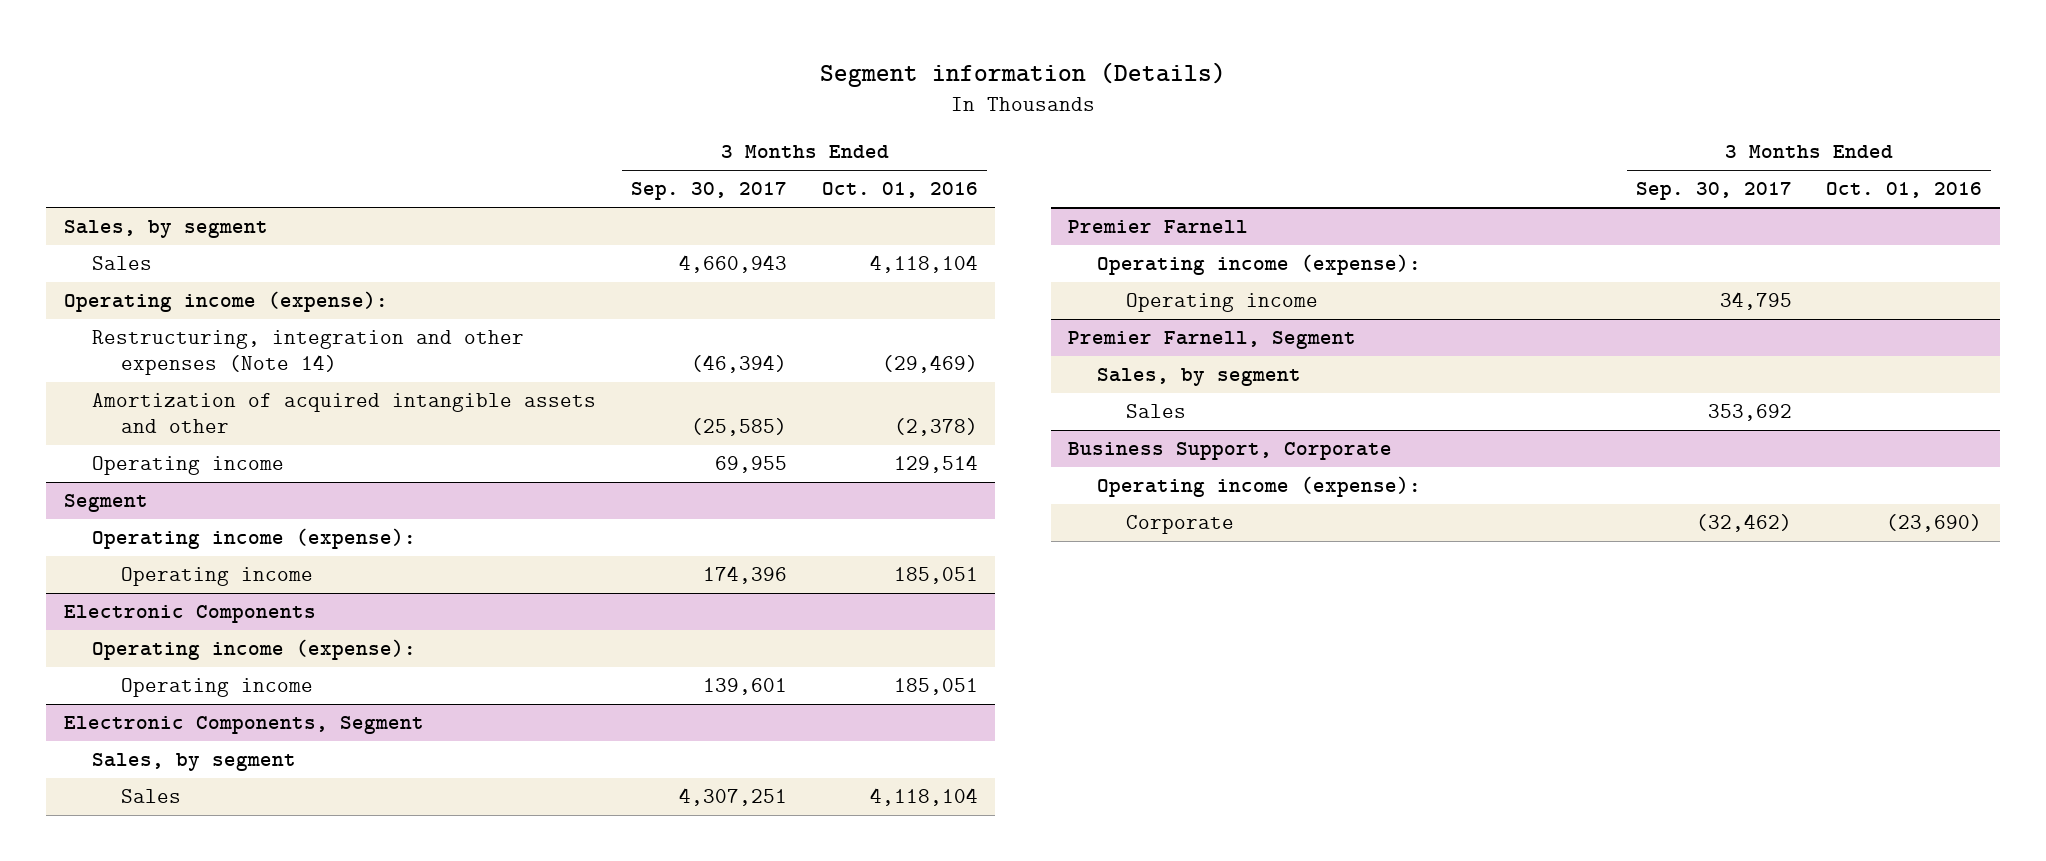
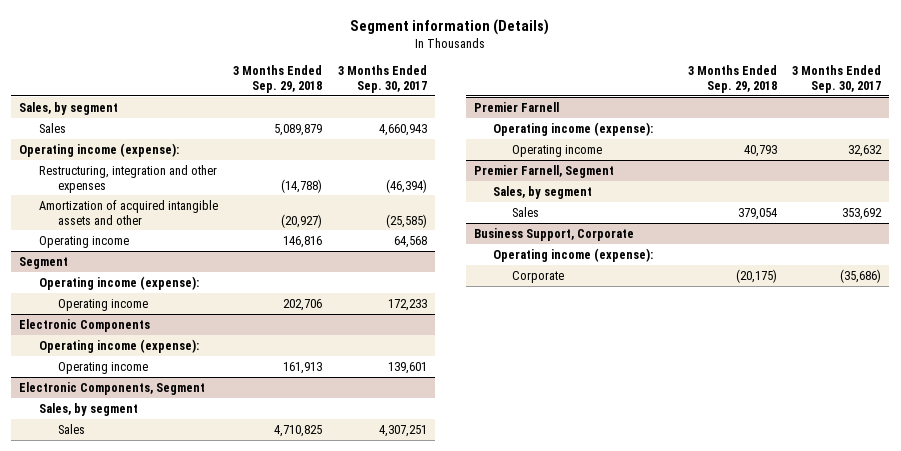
[821,182,978,199] Oct. 01, 2016 -> none
none -> [233,64,323,93] 3 Months Ended Sep. 29, 2018
[92,330,525,376] Restructuring, integration and other expenses (Note 14) -> [38,164,217,193] Restructuring, integration and other expenses
[715,456,788,474] 69,955 -> [393,235,427,248] 64,568
[703,566,788,585] 174,396 -> [387,298,427,311] 172,233
[1719,292,1792,311] 34,795 -> [848,144,883,157] 32,632
[1695,514,1792,533] (32,462) -> [840,268,882,283] (35,686)

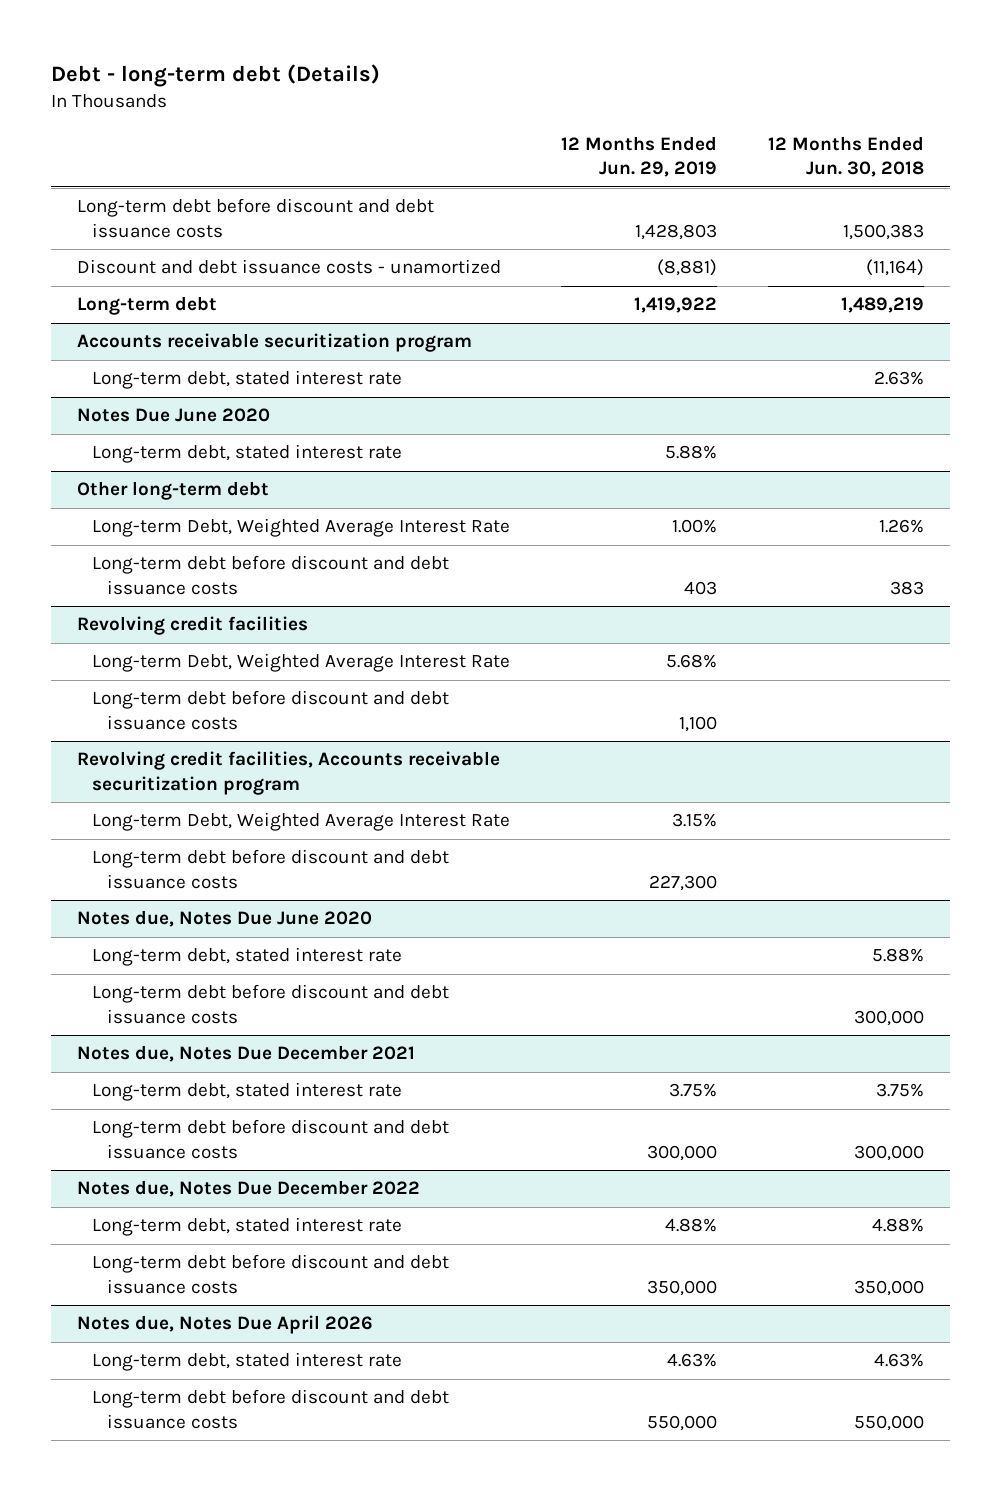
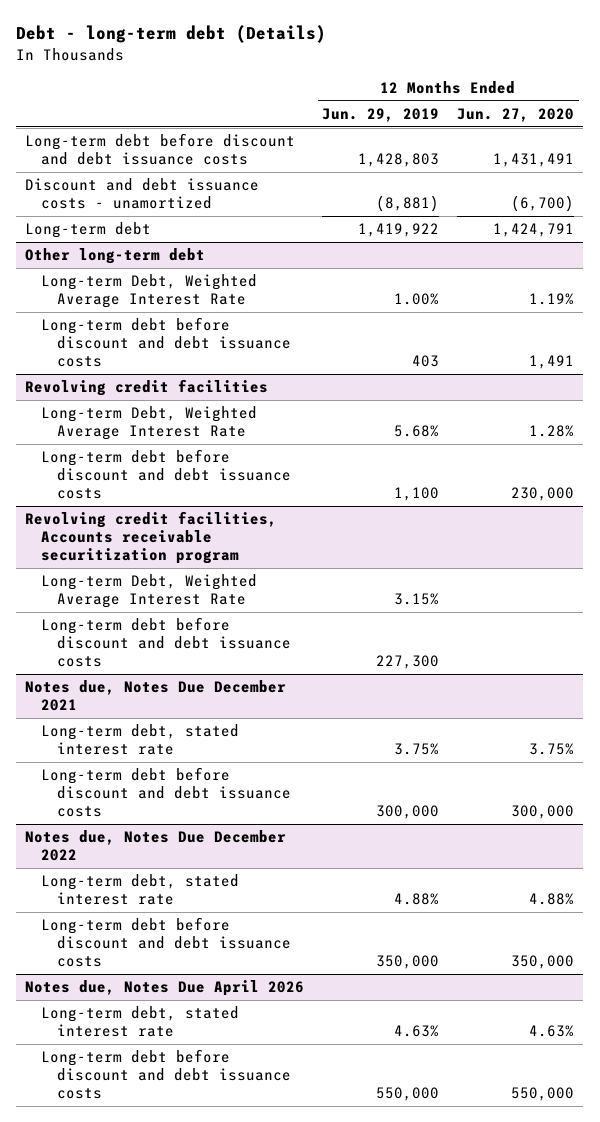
[768,135,925,178] 12 Months Ended Jun. 30, 2018 -> none
none -> [457,107,575,122] Jun. 27, 2020
[76,333,472,353] Accounts receivable securitization program -> none
[91,370,402,390] Long-term debt, stated interest rate -> none
[76,408,270,423] Notes Due June 2020 -> none
[91,444,402,464] Long-term debt, stated interest rate -> none
[76,910,372,928] Notes due, Notes Due June 2020 -> none
[91,947,402,967] Long-term debt, stated interest rate -> none
[91,984,449,1024] Long-term debt before discount and debt issuance costs -> none

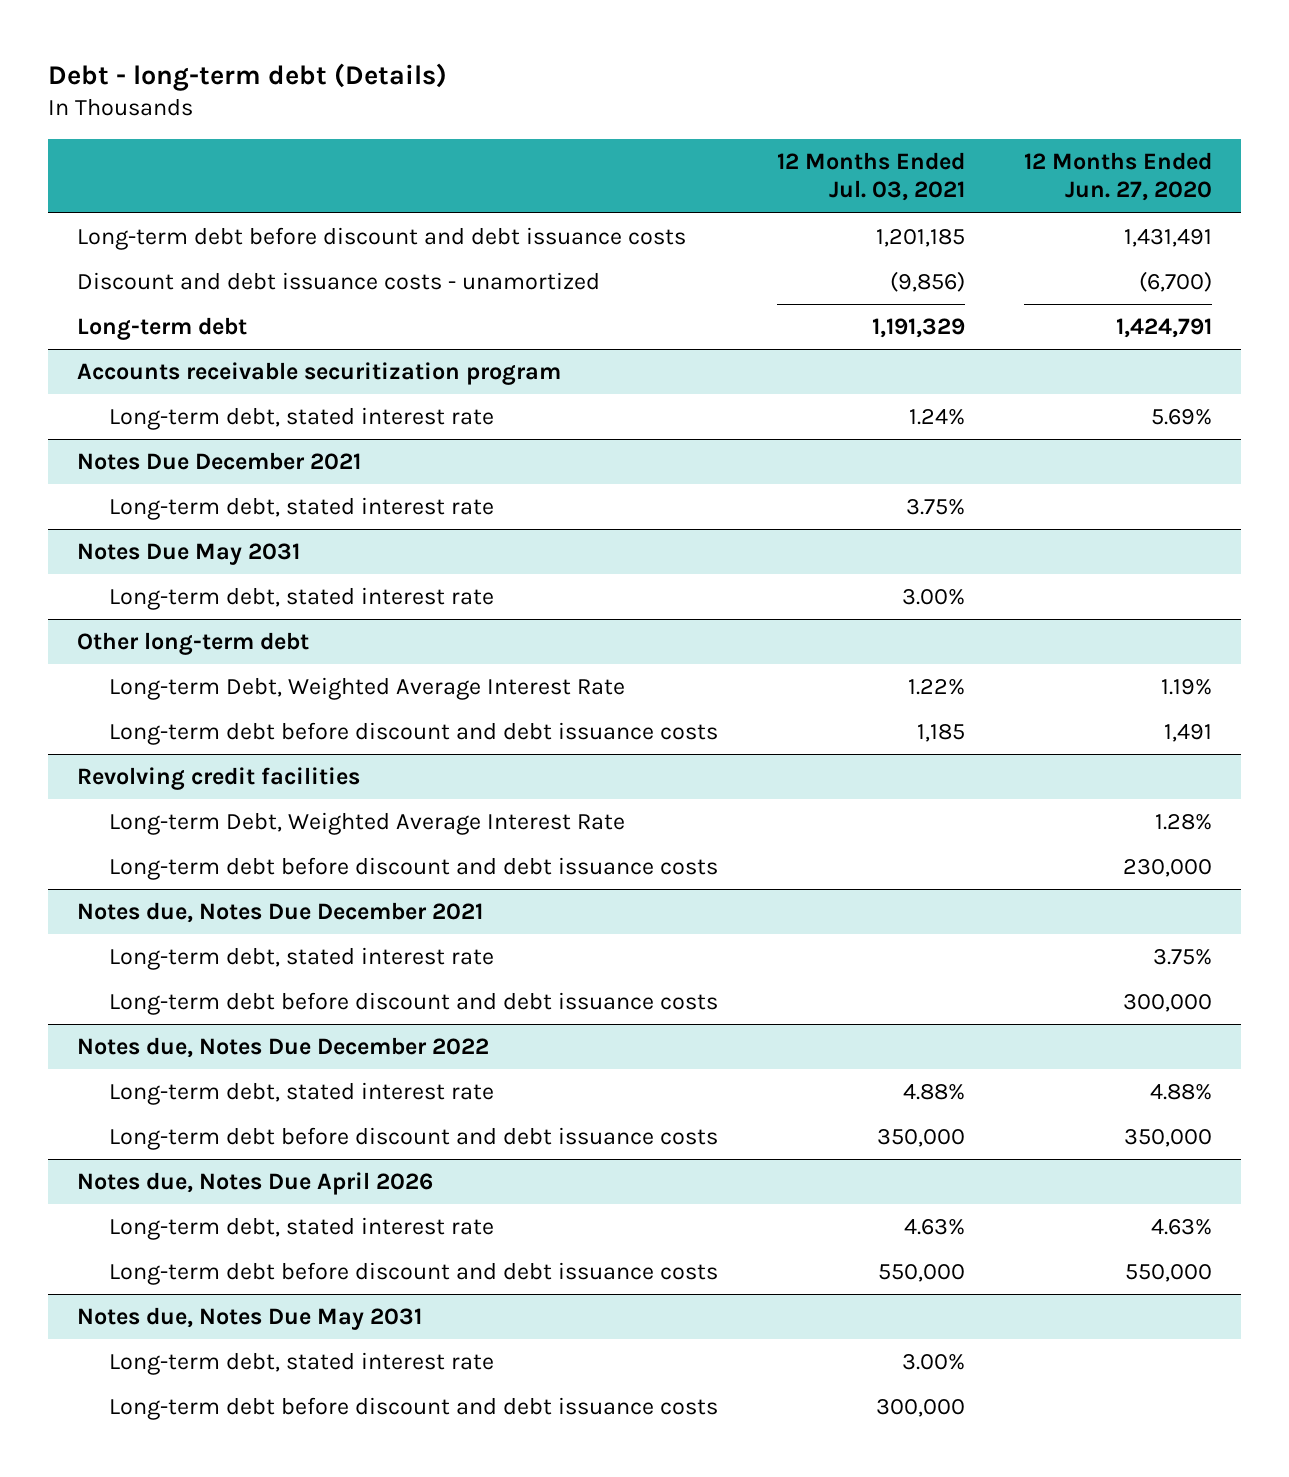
[322,107,440,122] Jun. 29, 2019 -> none
none -> [776,151,965,202] 12 Months Ended Jul. 03, 2021
none -> [77,361,562,385] Accounts receivable securitization program
none -> [109,406,495,430] Long-term debt, stated interest rate
none -> [77,451,362,470] Notes Due December 2021
none -> [109,496,495,520] Long-term debt, stated interest rate
none -> [77,542,301,565] Notes Due May 2031
none -> [109,586,495,610] Long-term debt, stated interest rate
[25,511,278,565] Revolving credit facilities, Accounts receivable securitization program -> none
[41,574,258,609] Long-term Debt, Weighted Average Interest Rate -> none
[41,617,292,668] Long-term debt before discount and debt issuance costs -> none
none -> [77,1306,423,1330] Notes due, Notes Due May 2031
none -> [109,1351,495,1375] Long-term debt, stated interest rate
none -> [109,1396,719,1420] Long-term debt before discount and debt issuance costs

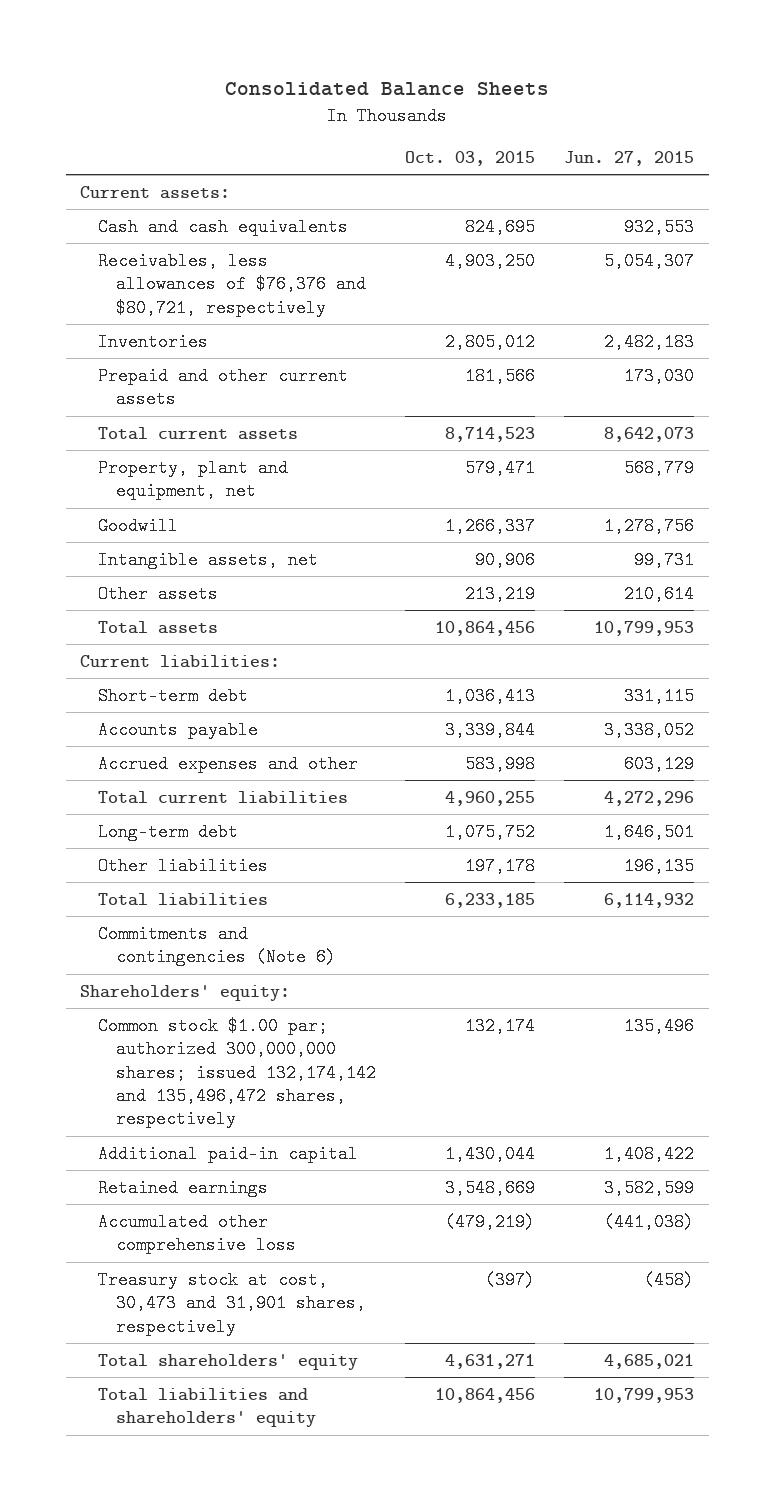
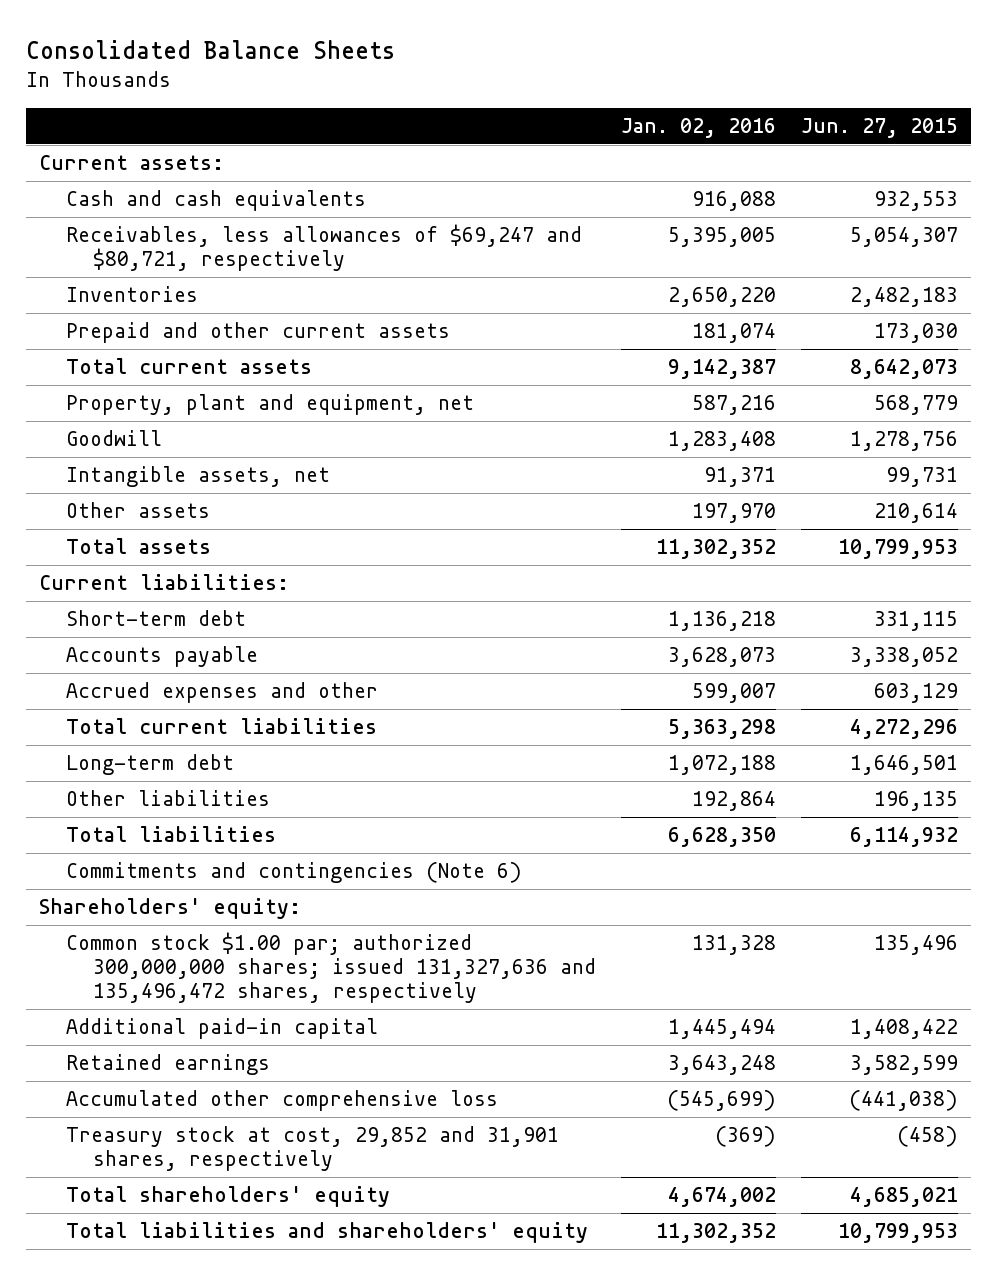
[405,150,536,166] Oct. 03, 2015 -> none
none -> [621,118,777,139] Jan. 02, 2016
[98,252,367,317] Receivables, less allowances of $76,376 and $80,721, respectively -> [66,224,583,272] Receivables, less allowances of $69,247 and $80,721, respectively
[98,1017,377,1129] Common stock $1.00 par; authorized 300,000,000 shares; issued 132,174,142 and 135,496,472 shares, respectively -> [66,932,597,1004] Common stock $1.00 par; authorized 300,000,000 shares; issued 131,327,636 and 135,496,472 shares, respectively
[98,1271,367,1336] Treasury stock at cost, 30,473 and 31,901 shares, respectively -> [66,1126,560,1172] Treasury stock at cost, 29,852 and 31,901 shares, respectively

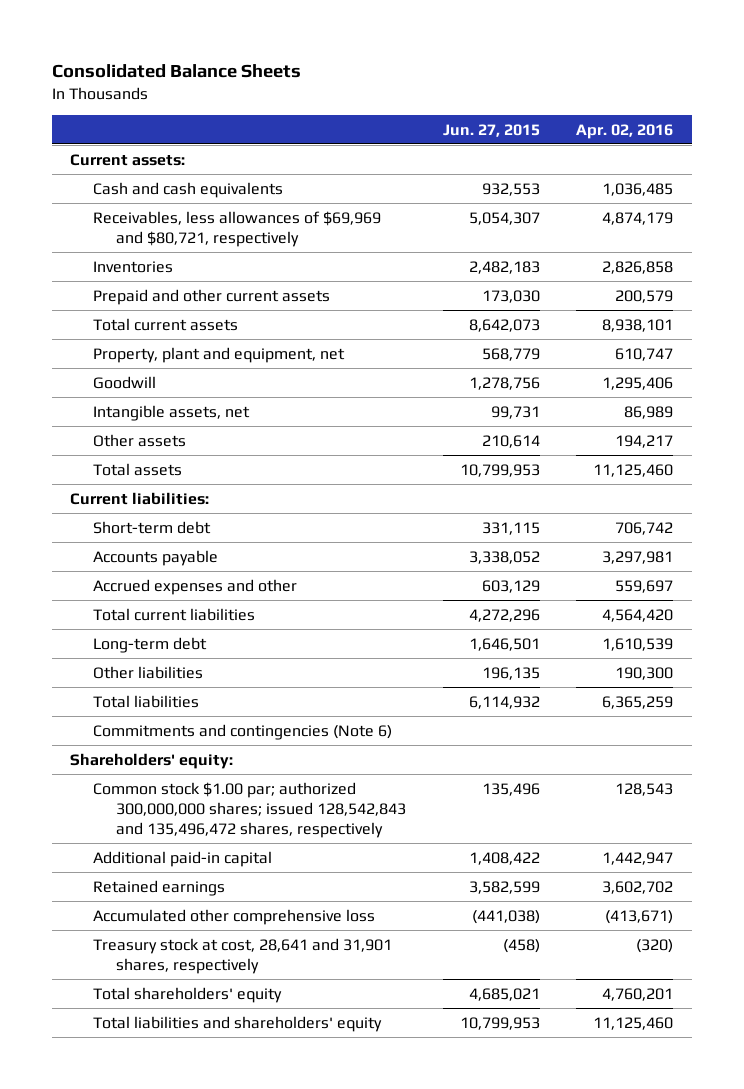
[621,118,777,139] Jan. 02, 2016 -> none
none -> [576,123,674,139] Apr. 02, 2016
[66,224,583,272] Receivables, less allowances of $69,247 and $80,721, respectively -> [93,210,382,247] Receivables, less allowances of $69,969 and $80,721, respectively
[66,932,597,1004] Common stock $1.00 par; authorized 300,000,000 shares; issued 131,327,636 and 135,496,472 shares, respectively -> [93,781,407,838] Common stock $1.00 par; authorized 300,000,000 shares; issued 128,542,843 and 135,496,472 shares, respectively
[66,1126,560,1172] Treasury stock at cost, 29,852 and 31,901 shares, respectively -> [93,937,393,974] Treasury stock at cost, 28,641 and 31,901 shares, respectively

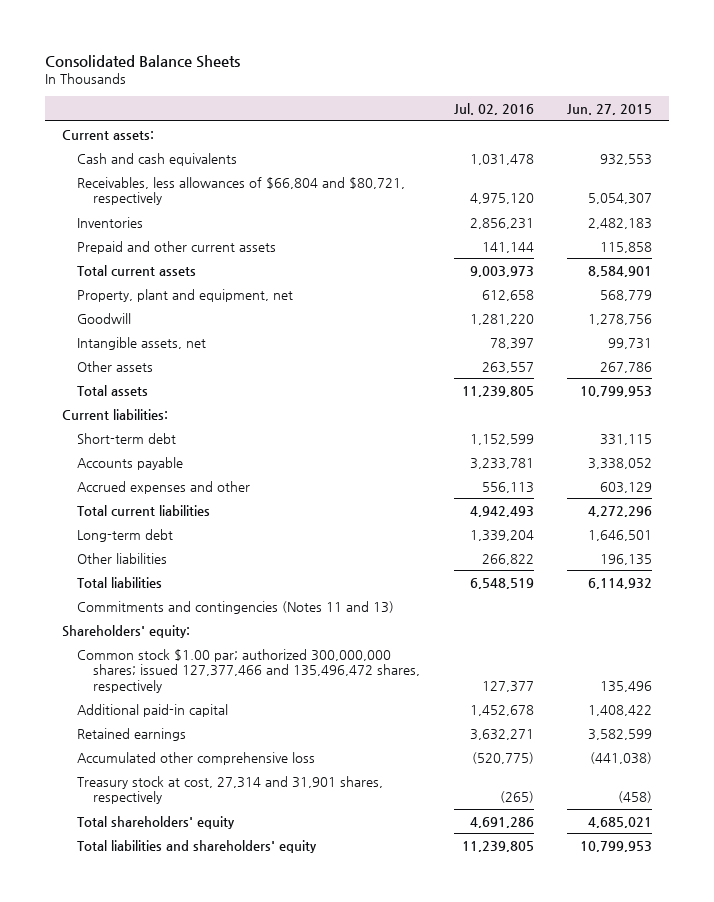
[576,123,674,139] Apr. 02, 2016 -> none
none -> [453,103,534,116] Jul. 02, 2016
[93,210,382,247] Receivables, less allowances of $69,969 and $80,721, respectively -> [77,176,406,206] Receivables, less allowances of $66,804 and $80,721, respectively
[481,289,540,303] 173,030 -> [600,241,653,253] 115,858
[468,318,540,332] 8,642,073 -> [588,265,653,277] 8,584,901
[481,434,540,448] 210,614 -> [600,361,653,373] 267,786
[93,723,393,740] Commitments and contingencies (Note 6) -> [77,600,395,614] Commitments and contingencies (Notes 11 and 13)
[93,781,407,838] Common stock $1.00 par; authorized 300,000,000 shares; issued 128,542,843 and 135,496,472 shares, respectively -> [77,648,421,693] Common stock $1.00 par; authorized 300,000,000 shares; issued 127,377,466 and 135,496,472 shares, respectively
[93,937,393,974] Treasury stock at cost, 28,641 and 31,901 shares, respectively -> [77,775,384,805] Treasury stock at cost, 27,314 and 31,901 shares, respectively

